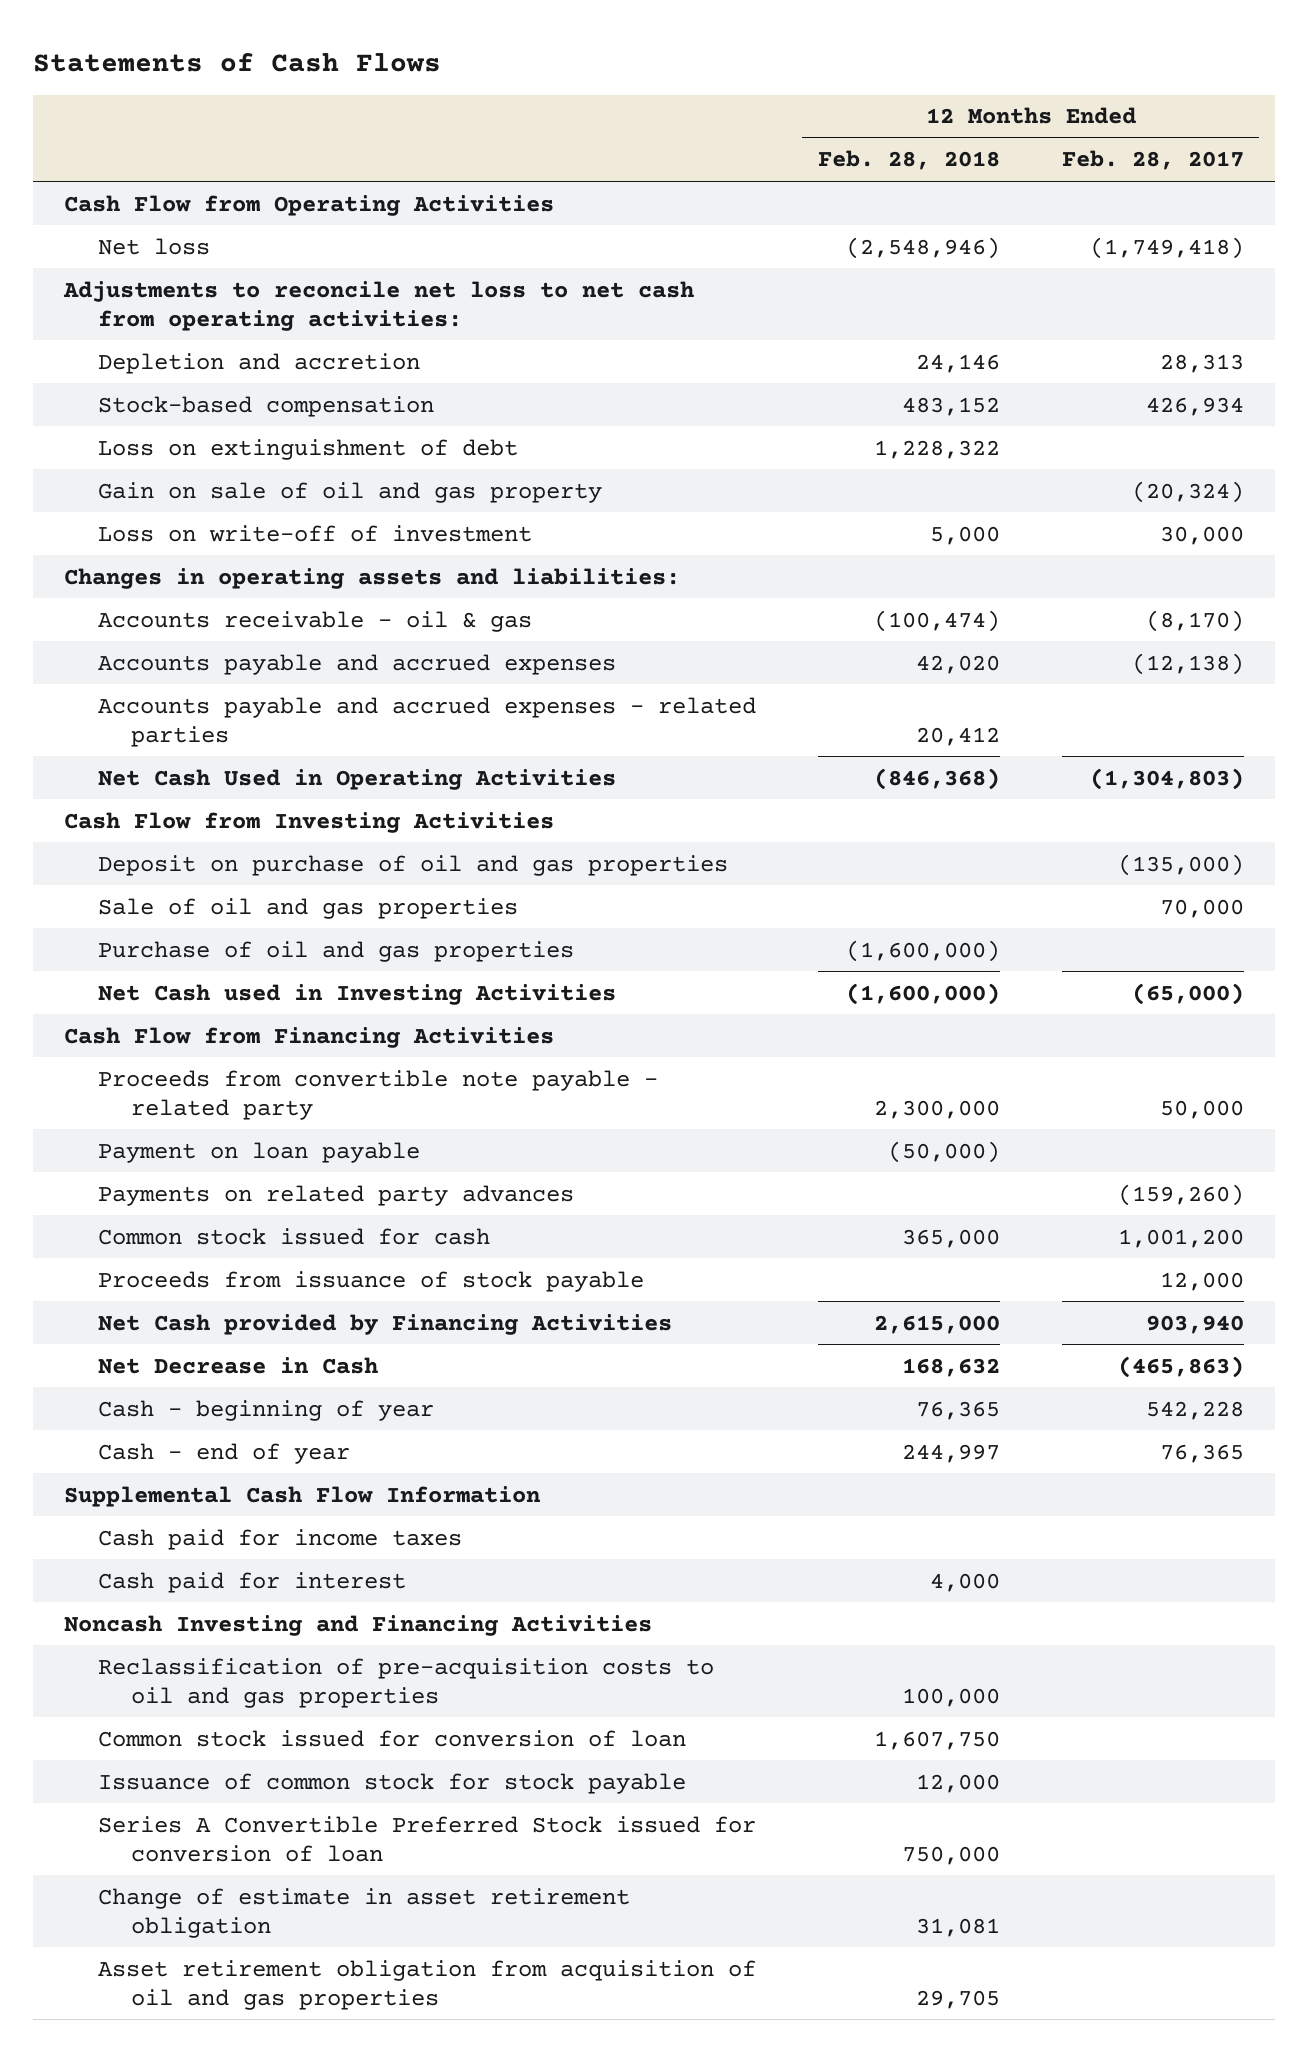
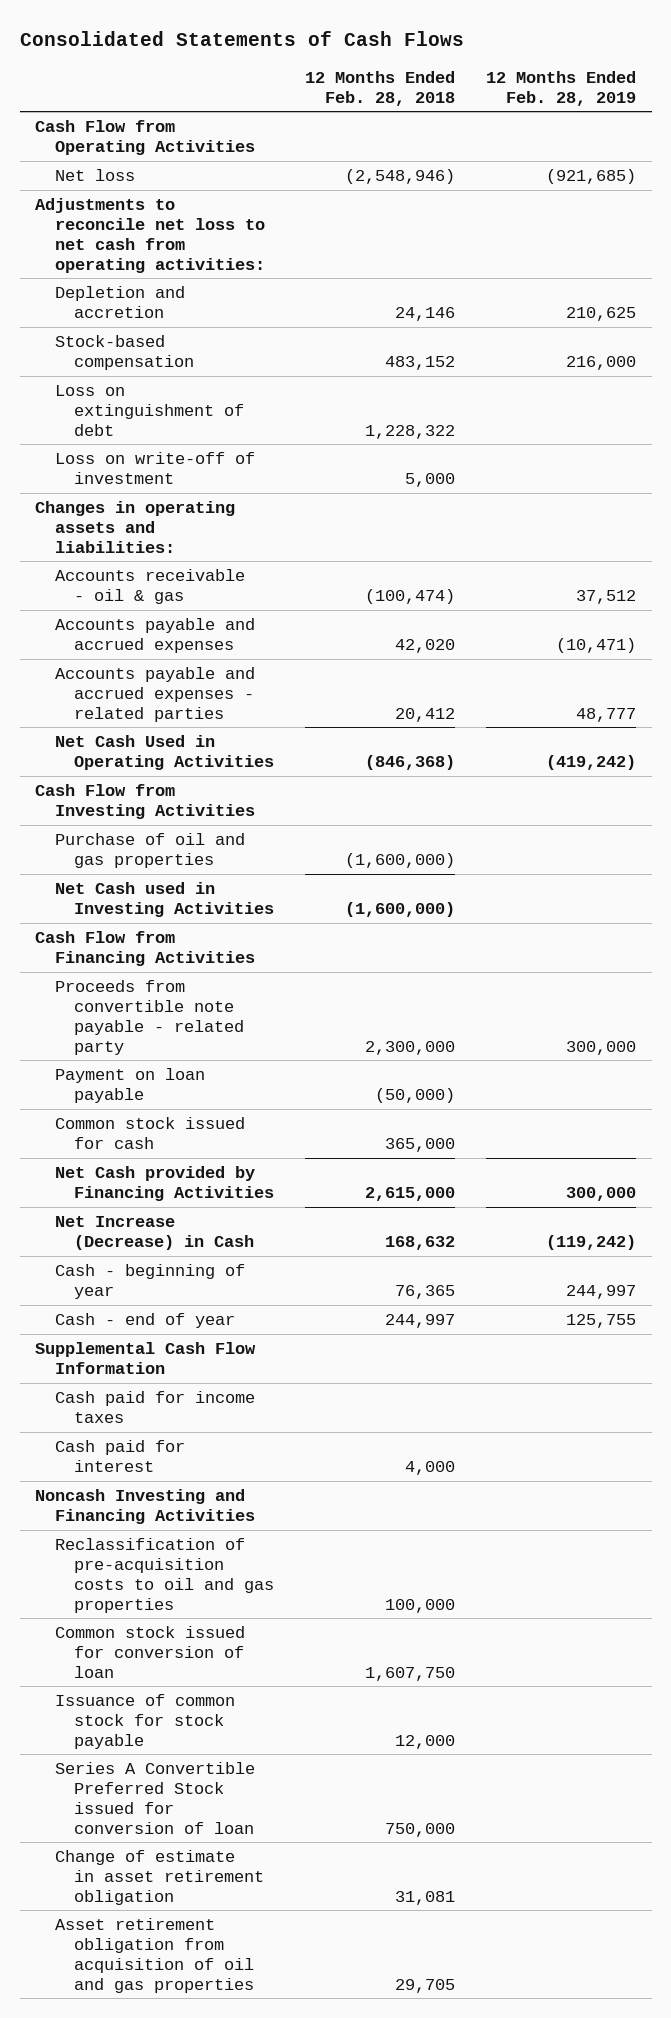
[33,52,442,72] Statements of Cash Flows -> [19,31,464,47] Consolidated Statements of Cash Flows
[1061,150,1244,171] Feb. 28, 2017 -> none
none -> [486,70,637,106] 12 Months Ended Feb. 28, 2019
[97,481,602,503] Gain on sale of oil and gas property -> none
[97,854,728,876] Deposit on purchase of oil and gas properties -> none
[97,897,518,919] Sale of oil and gas properties -> none
[97,1184,574,1206] Payments on related party advances -> none
[97,1270,644,1292] Proceeds from issuance of stock payable -> none
[97,1356,378,1374] Net Decrease in Cash -> [54,1215,255,1250] Net Increase (Decrease) in Cash

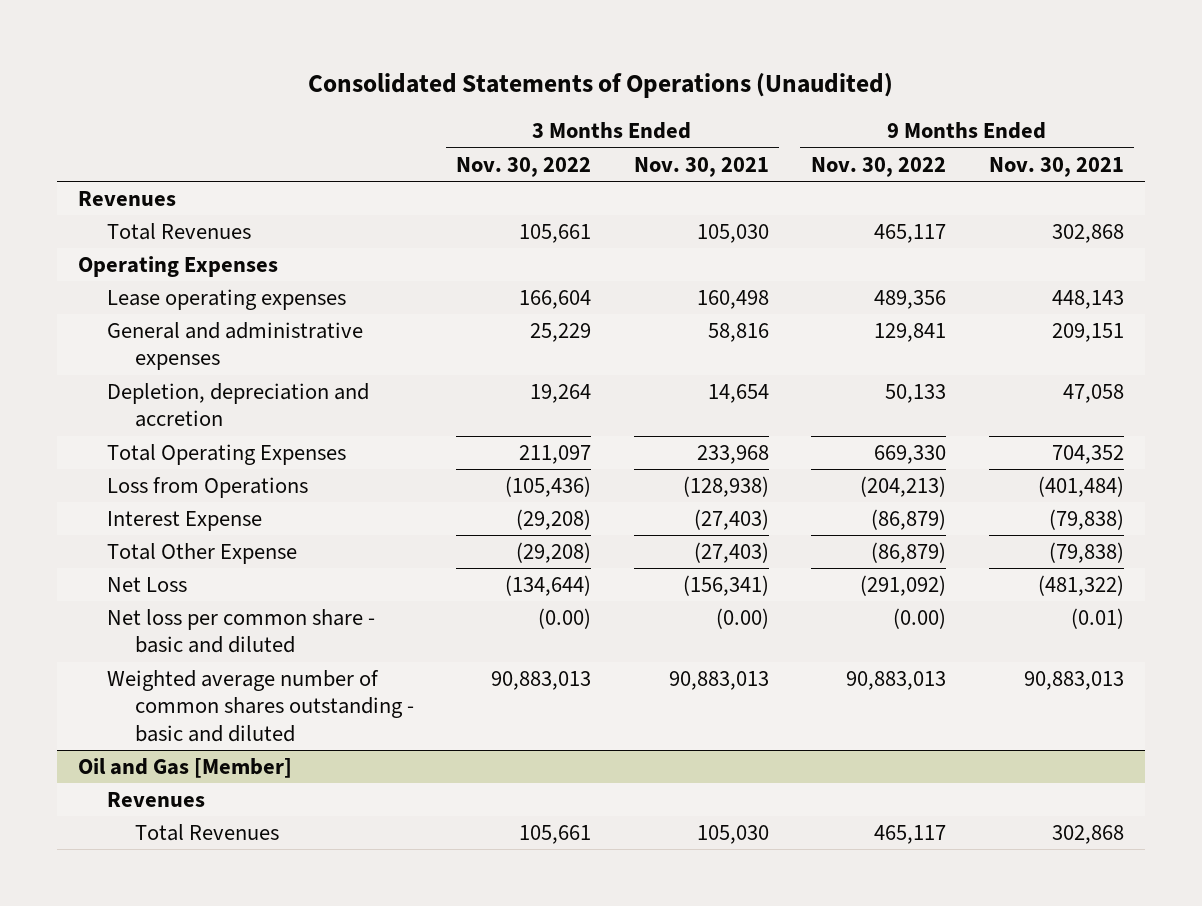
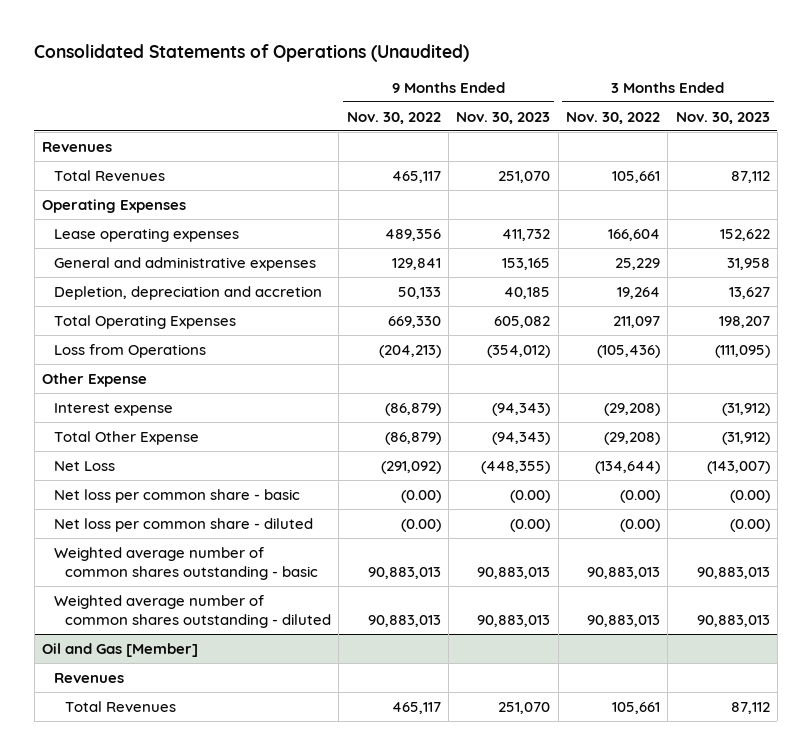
[633,156,769,177] Nov. 30, 2021 -> none
[988,156,1124,177] Nov. 30, 2021 -> none
none -> [456,111,551,124] Nov. 30, 2023
none -> [675,111,770,124] Nov. 30, 2023
none -> [41,372,147,387] Other Expense
[106,511,262,532] Interest Expense -> [53,402,173,416] Interest expense
[106,609,375,654] Net loss per common share - basic and diluted -> [53,488,300,503] Net loss per common share - basic
none -> [53,517,313,532] Net loss per common share - diluted
[106,670,414,742] Weighted average number of common shares outstanding - basic and diluted -> [53,546,319,580] Weighted average number of common shares outstanding - basic
none -> [53,594,332,628] Weighted average number of common shares outstanding - diluted

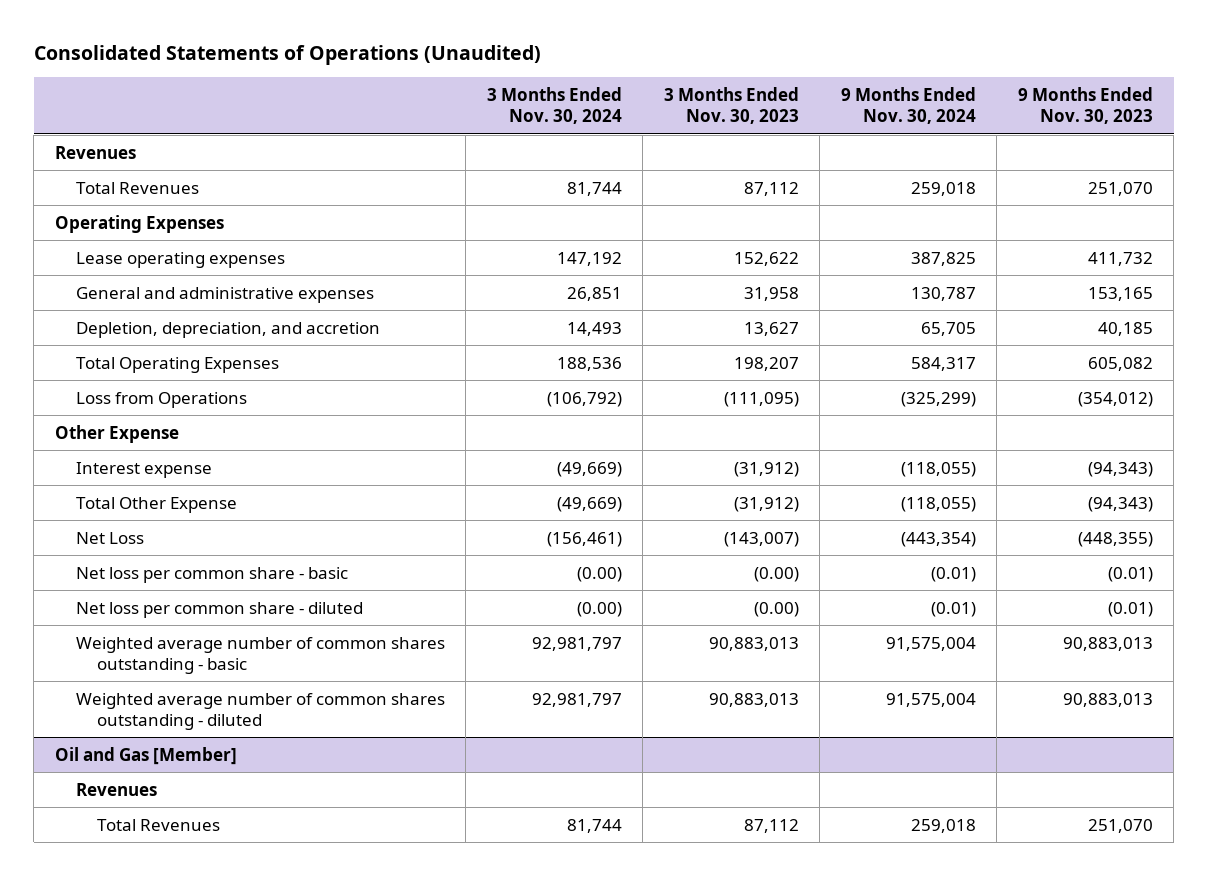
[346,111,441,124] Nov. 30, 2022 -> none
[566,111,661,124] Nov. 30, 2022 -> none
none -> [486,86,622,125] 3 Months Ended Nov. 30, 2024
none -> [840,86,976,125] 9 Months Ended Nov. 30, 2024
[53,285,322,300] Depletion, depreciation and accretion -> [76,321,381,338] Depletion, depreciation, and accretion
[510,489,551,503] (0.00) -> [1107,566,1153,582] (0.01)
[510,518,551,532] (0.00) -> [1107,601,1153,617] (0.01)

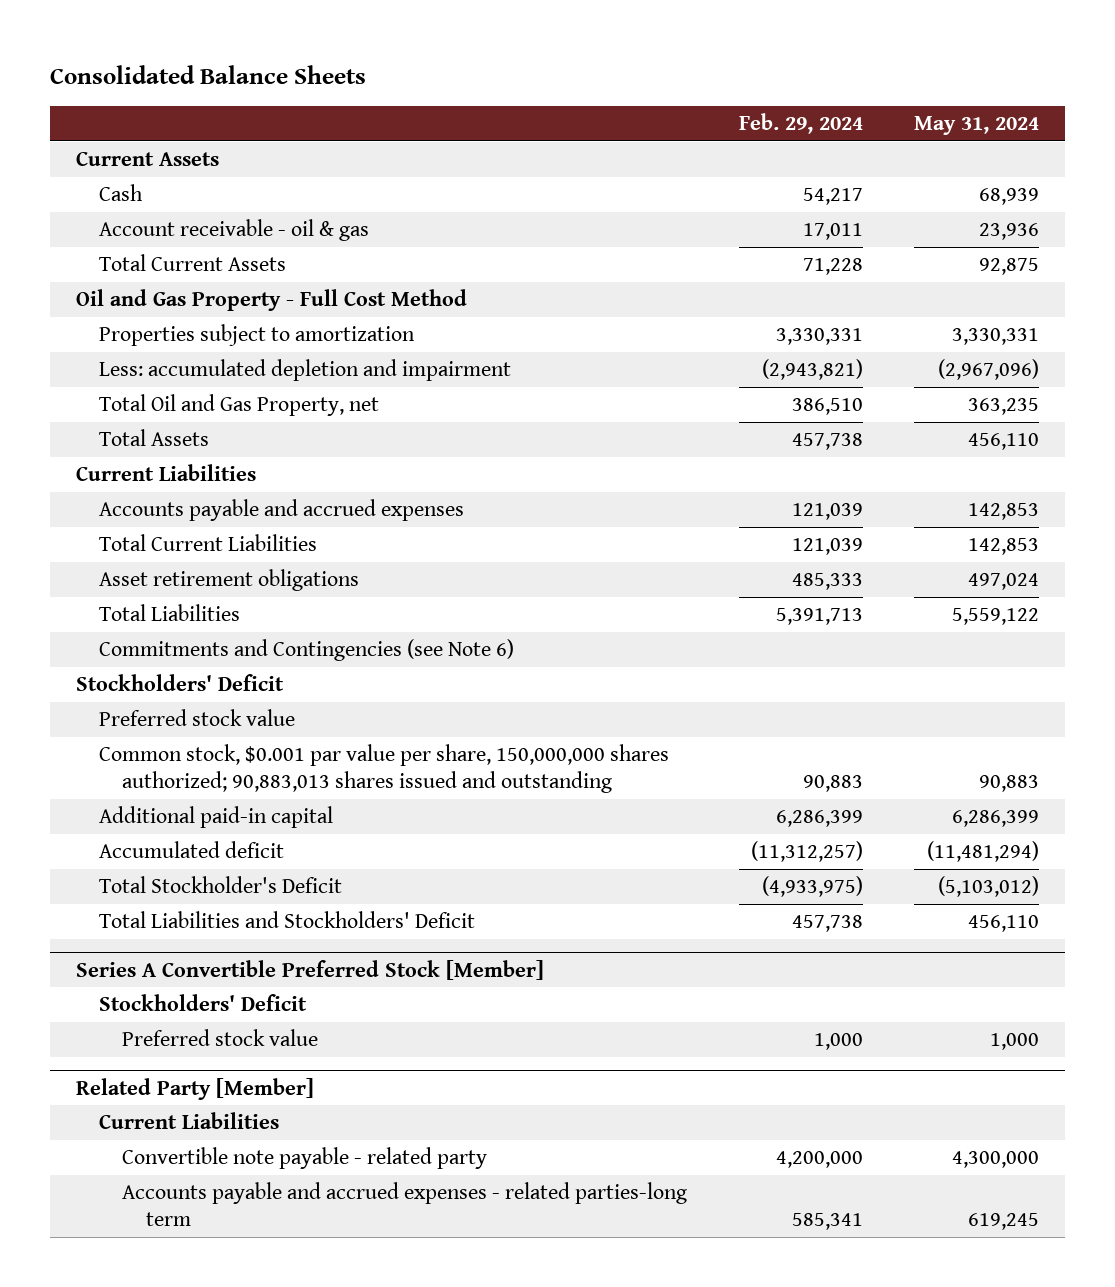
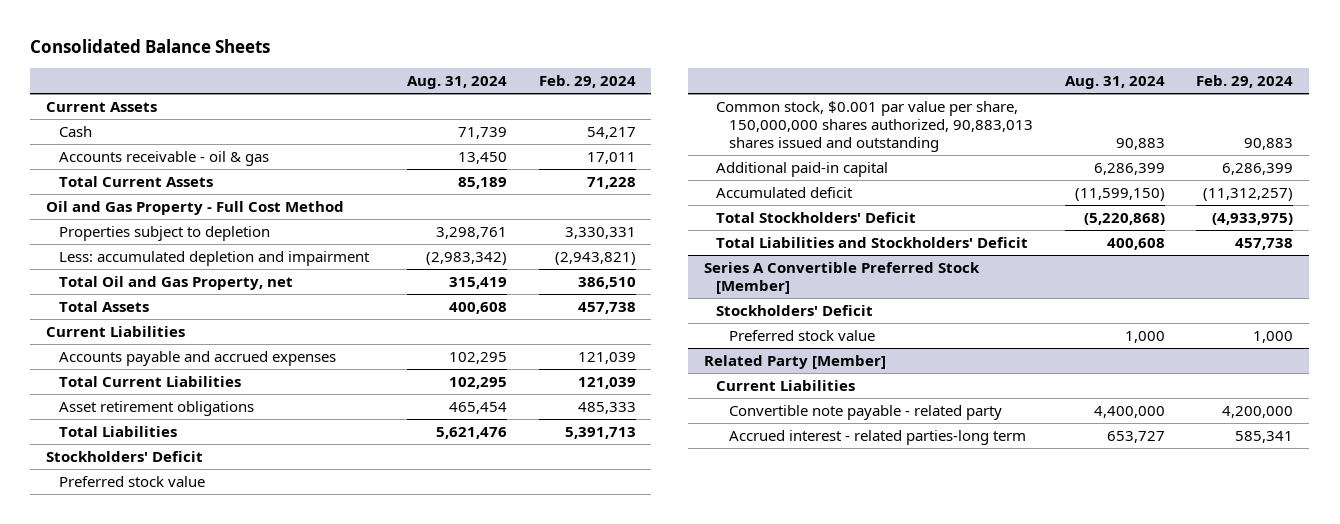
[914,116,1040,136] May 31, 2024 -> none
none -> [406,76,507,90] Aug. 31, 2024
[98,219,369,242] Account receivable - oil & gas -> [58,150,269,166] Accounts receivable - oil & gas
[98,324,415,347] Properties subject to amortization -> [58,225,270,241] Properties subject to depletion
[98,639,514,662] Commitments and Contingencies (see Note 6) -> none
[98,744,669,794] Common stock, $0.001 par value per share, 150,000,000 shares authorized; 90,883,013 shares issued and outstanding -> [716,100,1033,152] Common stock, $0.001 par value per share, 150,000,000 shares authorized, 90,883,013 shares issued and outstanding
[98,876,342,894] Total Stockholder's Deficit -> [716,211,917,223] Total Stockholders' Deficit
[122,1182,688,1227] Accounts payable and accrued expenses - related parties-long term -> [728,429,1026,445] Accrued interest - related parties-long term

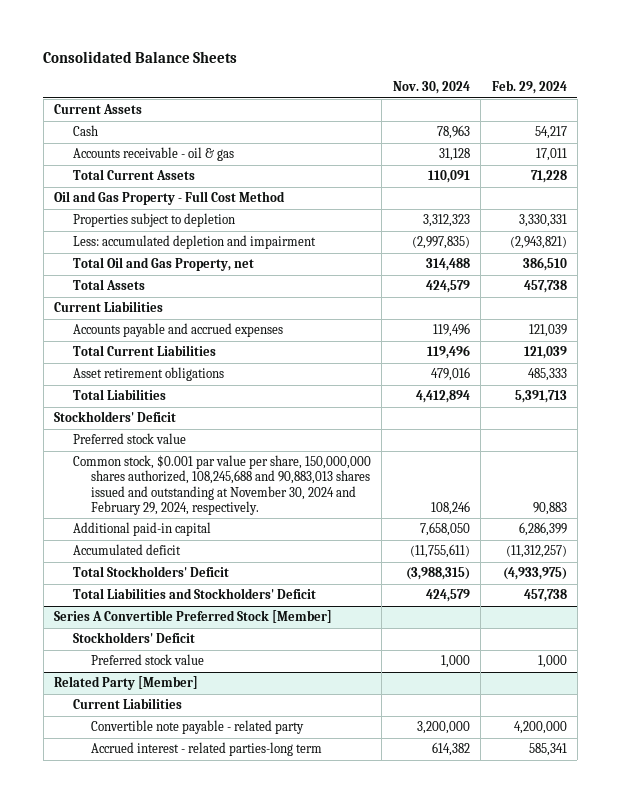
[406,76,507,90] Aug. 31, 2024 -> none
none -> [392,80,470,94] Nov. 30, 2024
[716,100,1033,152] Common stock, $0.001 par value per share, 150,000,000 shares authorized, 90,883,013 shares issued and outstanding -> [72,455,371,515] Common stock, $0.001 par value per share, 150,000,000 shares authorized, 108,245,688 and 90,883,013 shares issued and outstanding at November 30, 2024 and February 29, 2024, respectively.

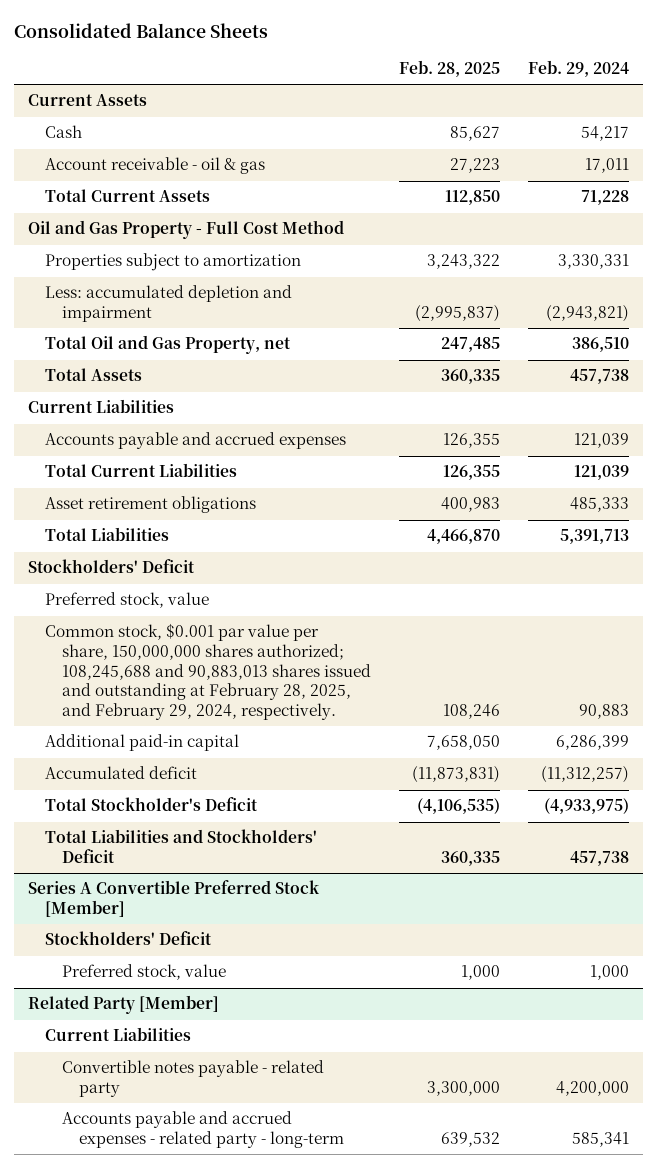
[392,80,470,94] Nov. 30, 2024 -> none
none -> [398,60,500,78] Feb. 28, 2025
[72,147,234,162] Accounts receivable - oil & gas -> [44,157,265,175] Account receivable - oil & gas
[72,213,235,228] Properties subject to depletion -> [44,253,301,272] Properties subject to amortization
[72,433,186,445] Preferred stock value -> [44,592,209,609] Preferred stock, value
[72,455,371,515] Common stock, $0.001 par value per share, 150,000,000 shares authorized, 108,245,688 and 90,883,013 shares issued and outstanding at November 30, 2024 and February 29, 2024, respectively. -> [44,623,371,721] Common stock, $0.001 par value per share, 150,000,000 shares authorized; 108,245,688 and 90,883,013 shares issued and outstanding at February 28, 2025, and February 29, 2024, respectively.
[72,566,229,578] Total Stockholders' Deficit -> [44,797,258,812] Total Stockholder's Deficit
[91,654,205,666] Preferred stock value -> [61,964,226,981] Preferred stock, value
[91,720,305,735] Convertible note payable - related party -> [61,1060,324,1098] Convertible notes payable - related party
[91,742,323,757] Accrued interest - related parties-long term -> [61,1111,344,1149] Accounts payable and accrued expenses - related party - long-term

